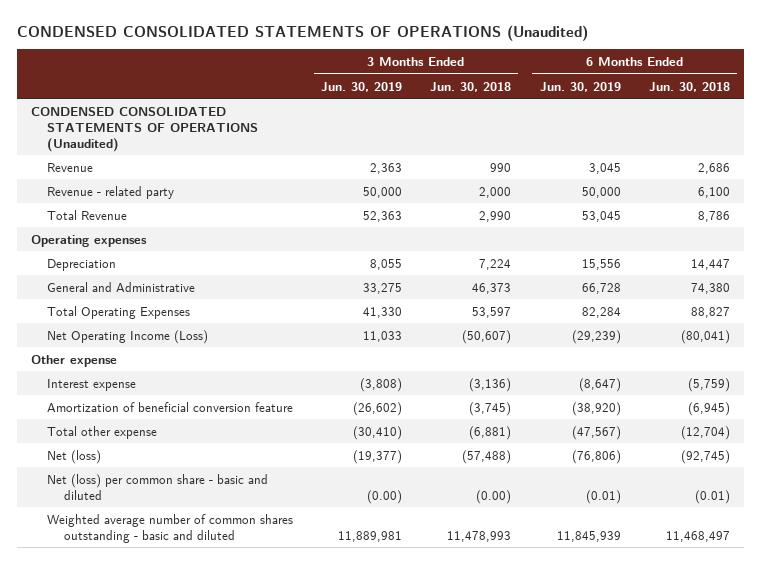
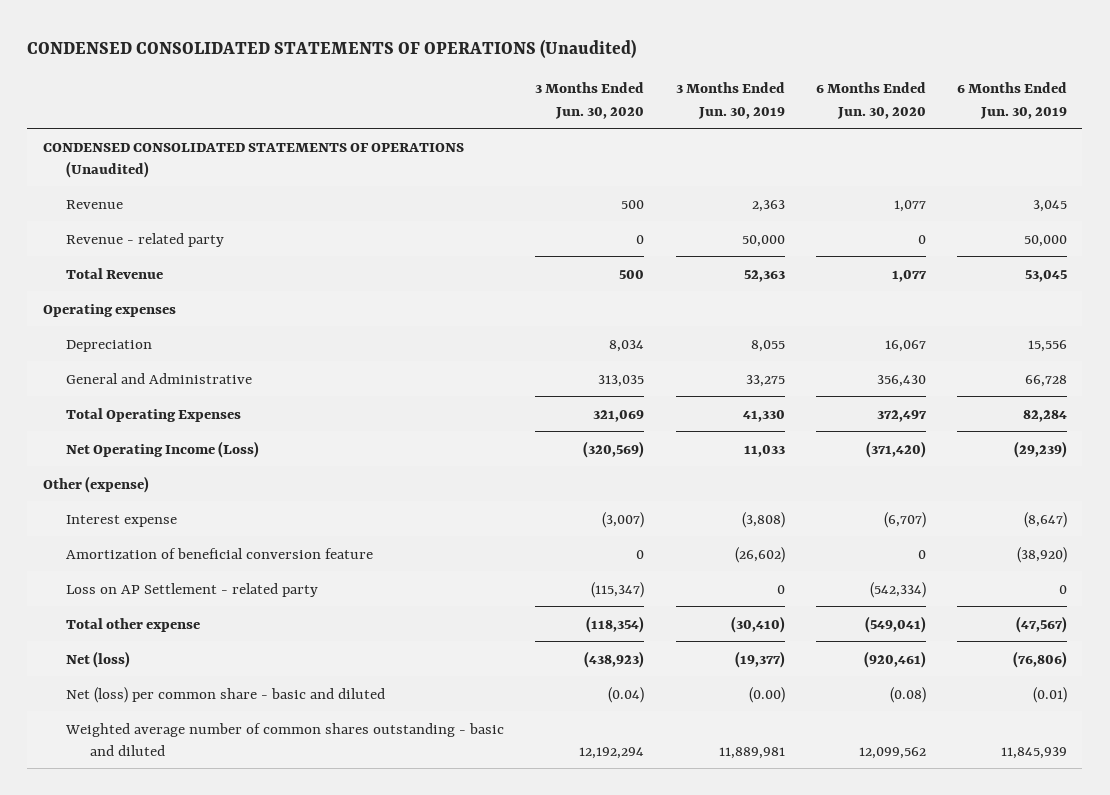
[430,81,512,92] Jun. 30, 2018 -> none
[648,81,730,92] Jun. 30, 2018 -> none
none -> [535,82,645,119] 3 Months Ended Jun. 30, 2020
none -> [815,82,926,119] 6 Months Ended Jun. 30, 2020
[30,354,117,367] Other expense -> [42,475,149,493] Other (expense)
none -> [66,582,319,597] Loss on AP Settlement - related party

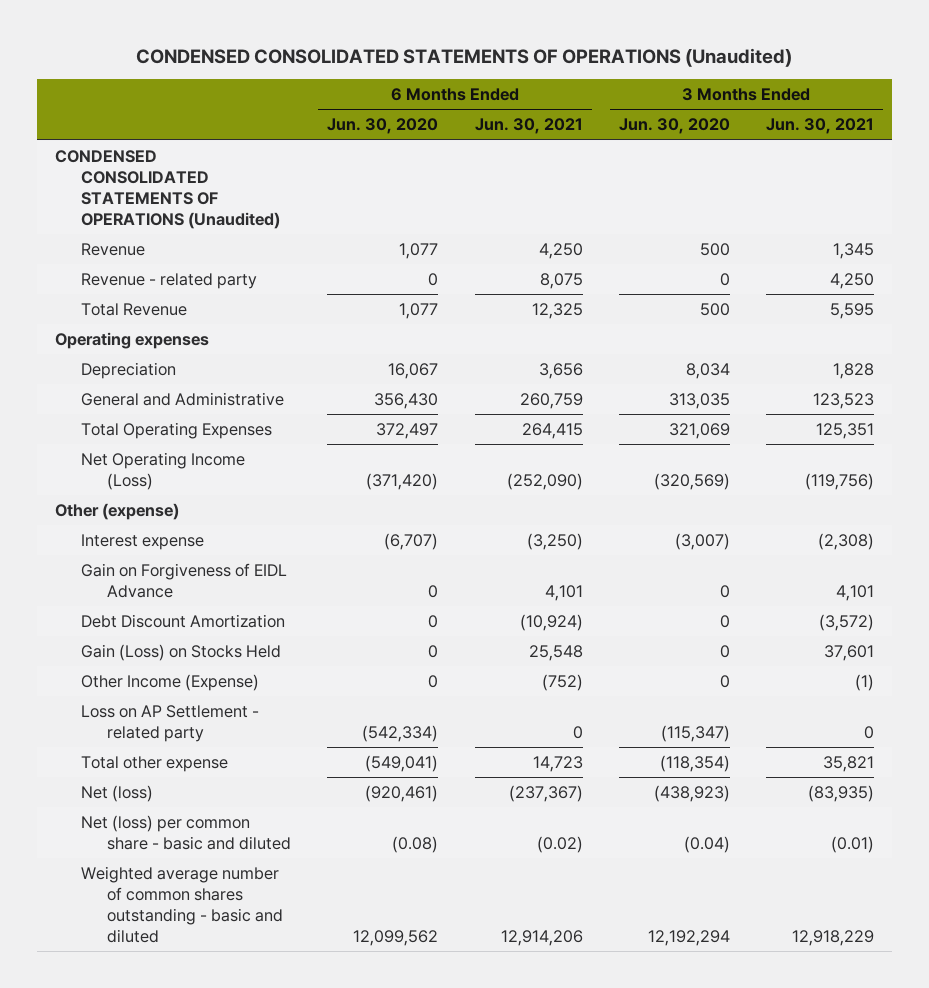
[675,82,785,119] 3 Months Ended Jun. 30, 2019 -> none
[956,82,1067,119] 6 Months Ended Jun. 30, 2019 -> none
none -> [474,118,583,135] Jun. 30, 2021
none -> [765,118,874,135] Jun. 30, 2021
[66,547,374,559] Amortization of beneficial conversion feature -> none
none -> [81,562,288,598] Gain on Forgiveness of EIDL Advance
none -> [81,613,286,628] Debt Discount Amortization
none -> [81,643,282,661] Gain (Loss) on Stocks Held
none -> [81,673,260,691] Other Income (Expense)

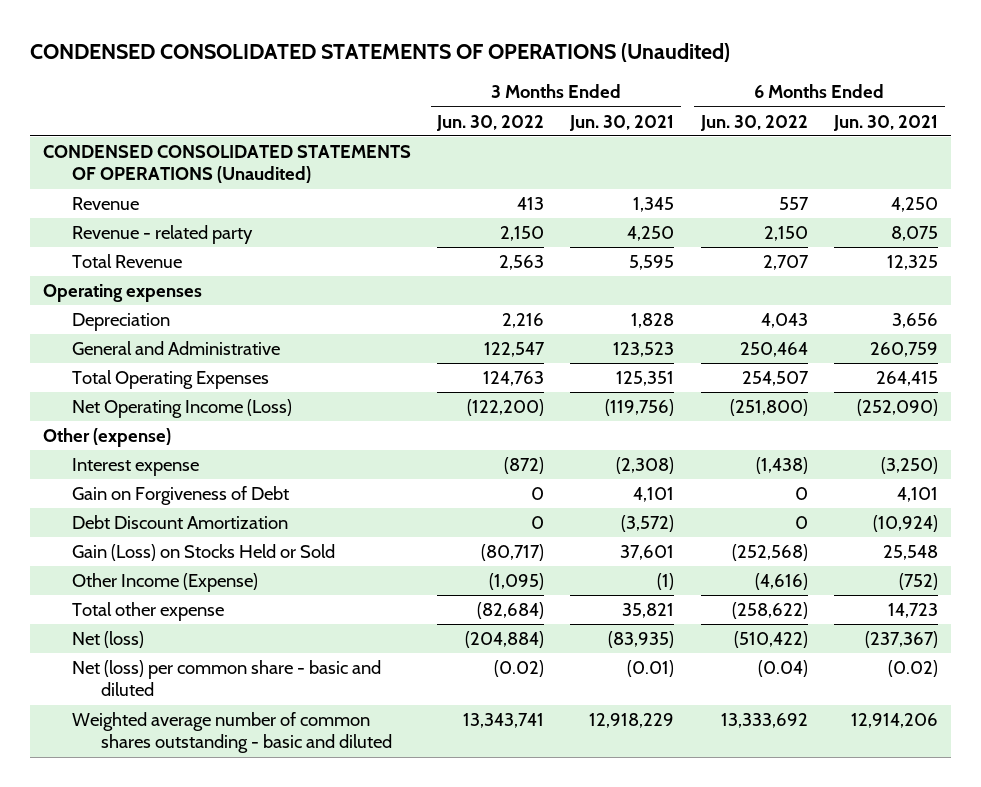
[327,118,439,135] Jun. 30, 2020 -> none
[618,118,730,135] Jun. 30, 2020 -> none
none -> [436,114,545,131] Jun. 30, 2022
none -> [699,114,808,131] Jun. 30, 2022
[81,562,288,598] Gain on Forgiveness of EIDL Advance -> [71,486,289,506] Gain on Forgiveness of Debt
[81,643,282,661] Gain (Loss) on Stocks Held -> [71,544,335,562] Gain (Loss) on Stocks Held or Sold
[81,704,260,742] Loss on AP Settlement - related party -> none

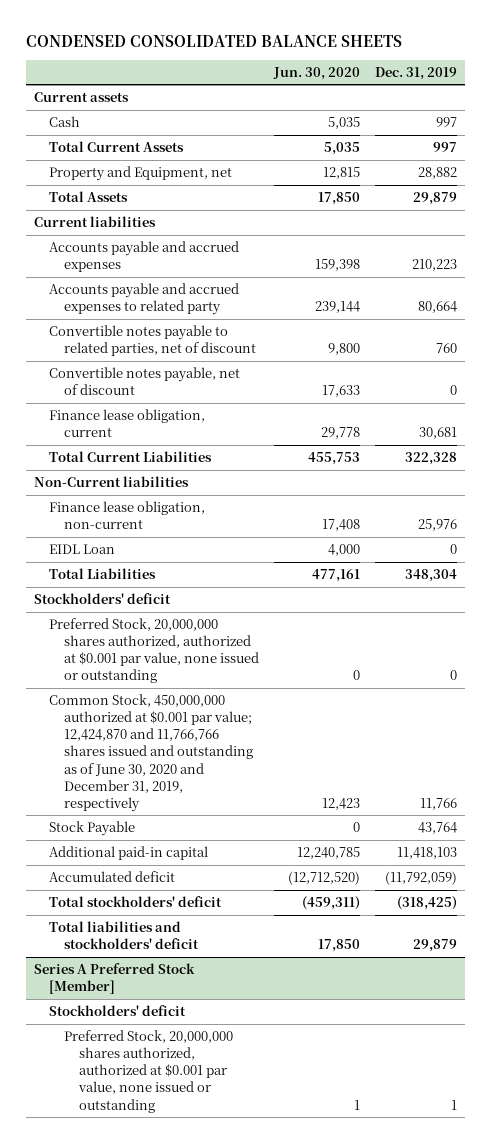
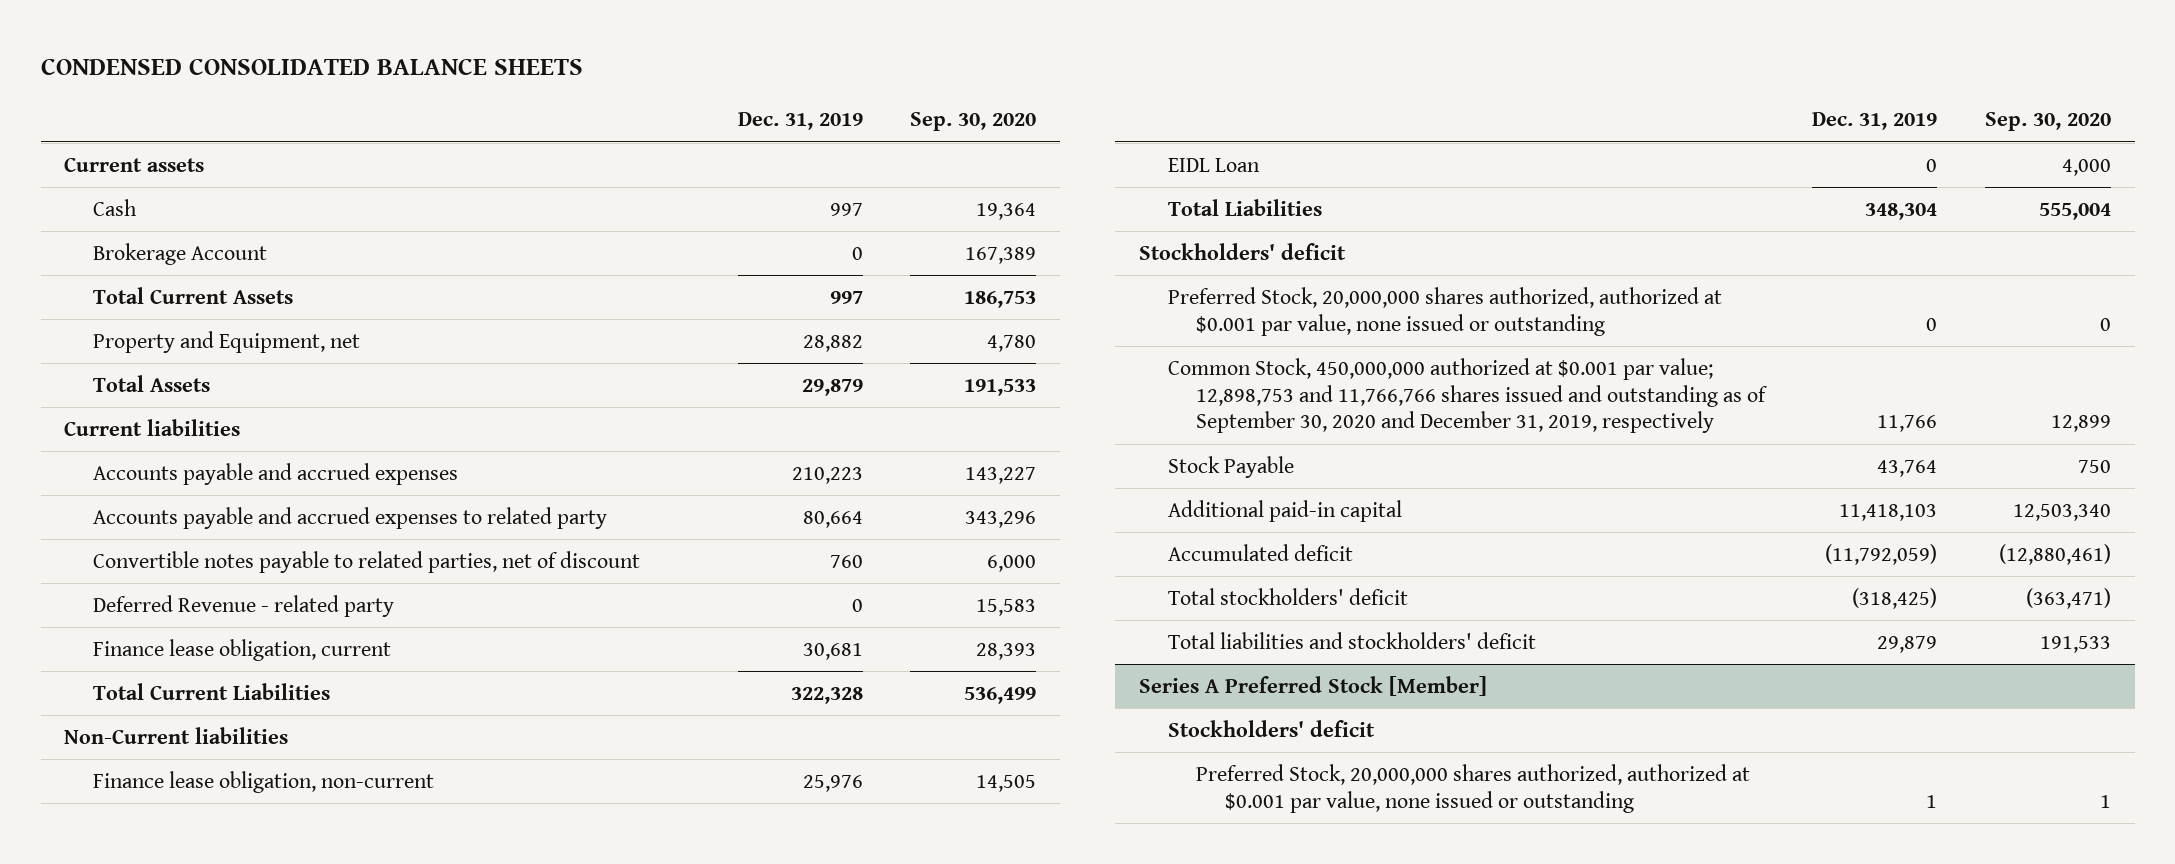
[273,66,361,80] Jun. 30, 2020 -> none
none -> [910,112,1037,132] Sep. 30, 2020
none -> [92,243,267,266] Brokerage Account
[48,367,240,396] Convertible notes payable, net of discount -> none
none -> [92,595,394,618] Deferred Revenue - related party
[48,694,253,812] Common Stock, 450,000,000 authorized at $0.001 par value; 12,424,870 and 11,766,766 shares issued and outstanding as of June 30, 2020 and December 31, 2019, respectively -> [1167,358,1769,434] Common Stock, 450,000,000 authorized at $0.001 par value; 12,898,753 and 11,766,766 shares issued and outstanding as of September 30, 2020 and December 31, 2019, respectively

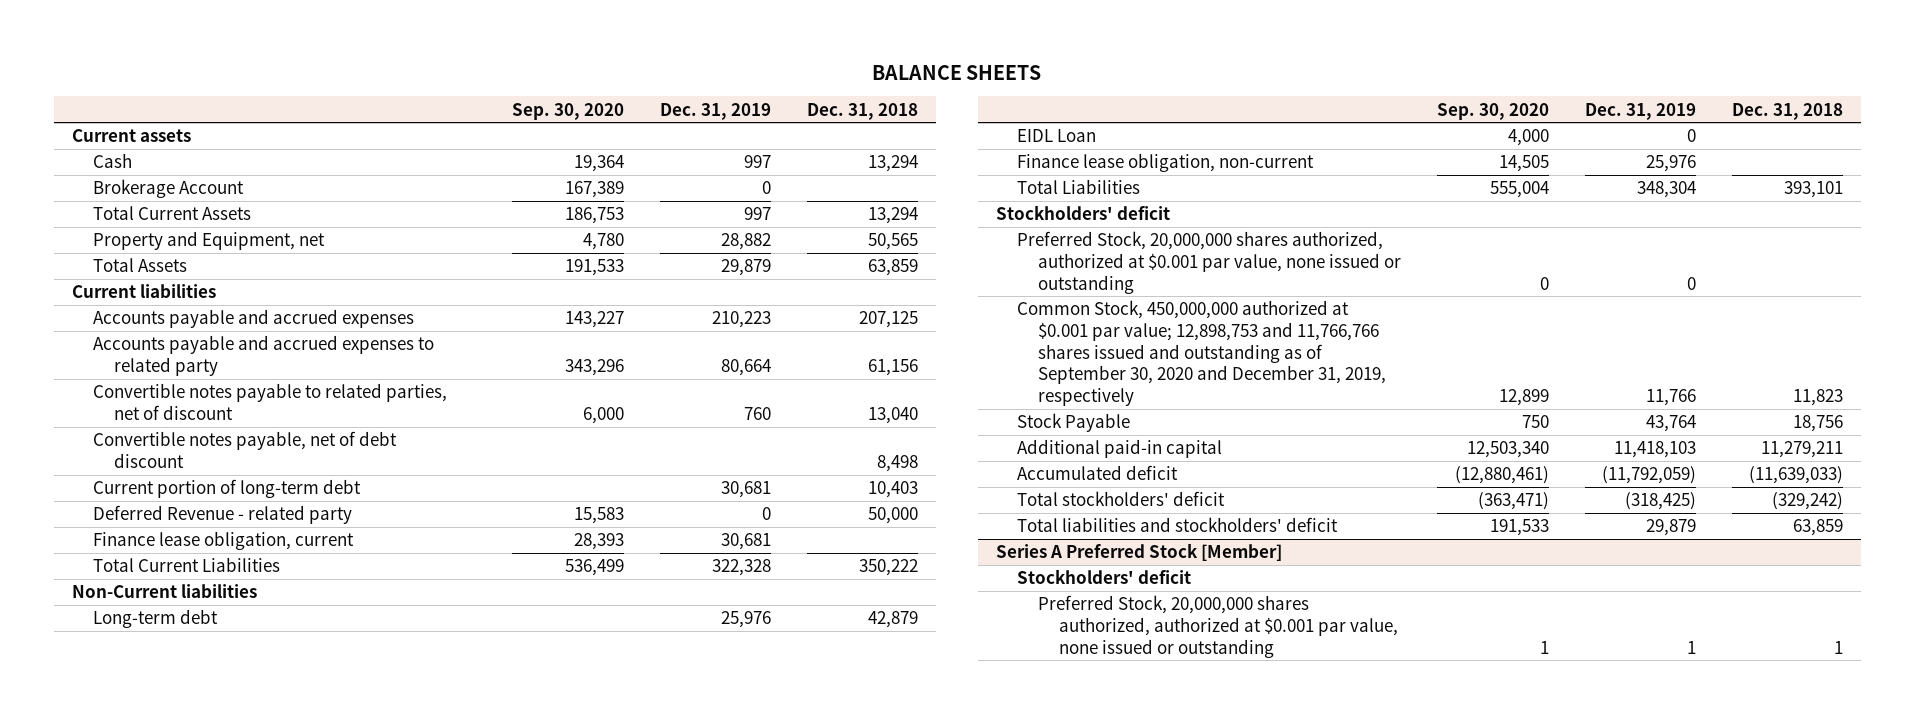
[40,58,583,76] CONDENSED CONSOLIDATED BALANCE SHEETS -> [872,64,1042,80] BALANCE SHEETS
none -> [807,102,919,120] Dec. 31, 2018
none -> [92,431,397,468] Convertible notes payable, net of debt discount
none -> [92,479,361,499] Current portion of long-term debt
none -> [92,609,218,629] Long-term debt
[92,771,434,794] Finance lease obligation, non-current -> [1016,153,1314,173] Finance lease obligation, non-current

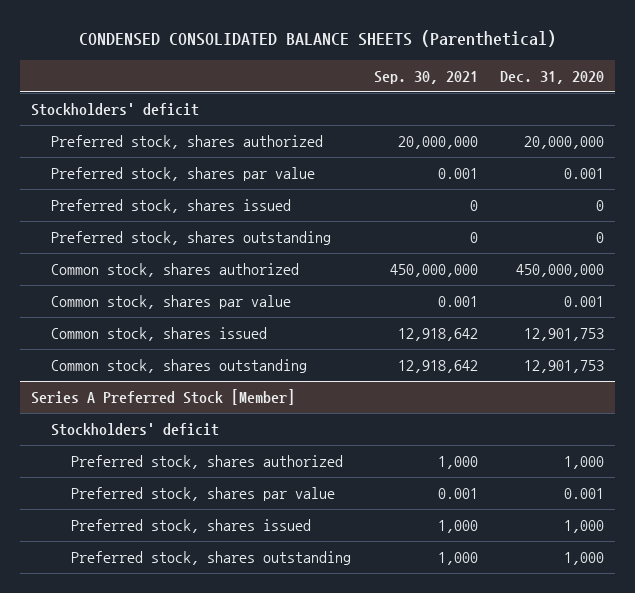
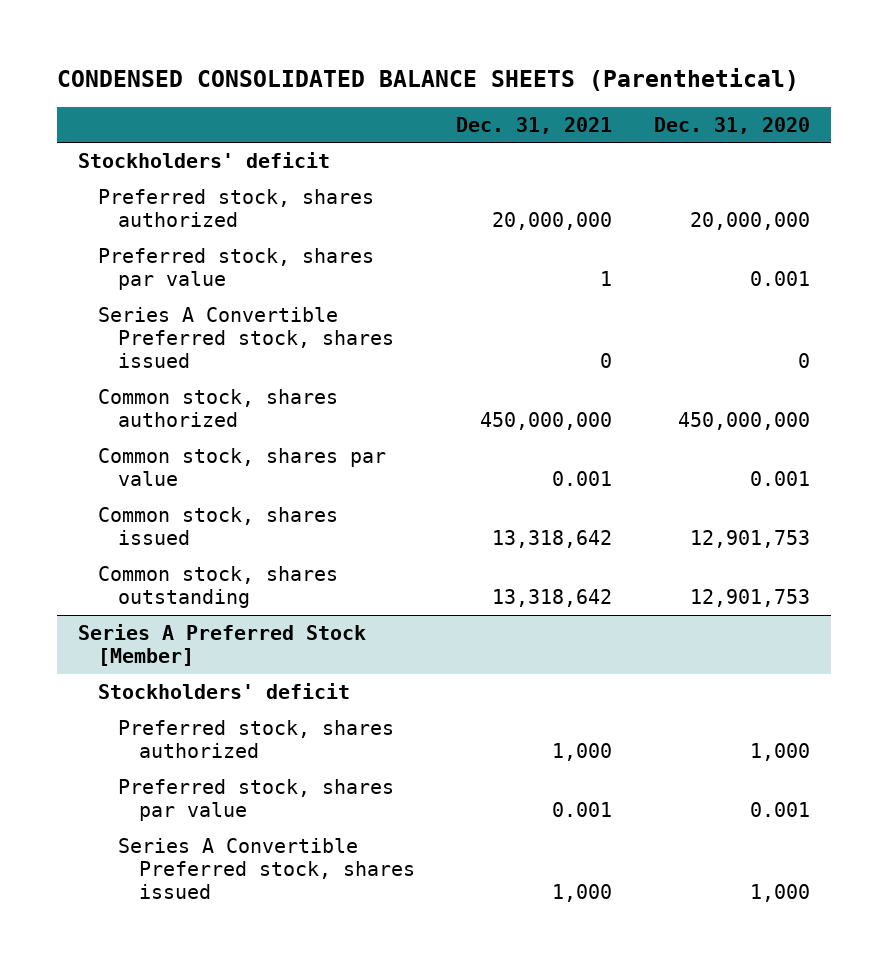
[373,70,478,84] Sep. 30, 2021 -> none
none -> [456,116,613,134] Dec. 31, 2021
[50,230,331,245] Preferred stock, shares outstanding -> none
[50,198,291,213] Preferred stock, shares issued -> [97,307,395,369] Series A Convertible Preferred stock, shares issued
[70,550,351,565] Preferred stock, shares outstanding -> none
[70,518,311,533] Preferred stock, shares issued -> [118,838,415,900] Series A Convertible Preferred stock, shares issued

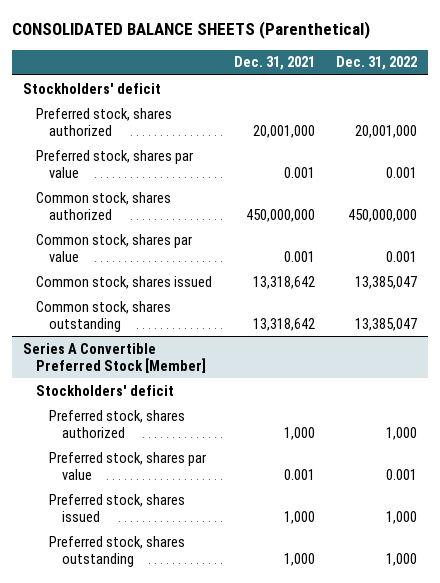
[56,68,799,92] CONDENSED CONSOLIDATED BALANCE SHEETS (Parenthetical) -> [12,21,371,40] CONSOLIDATED BALANCE SHEETS (Parenthetical)
[654,116,811,134] Dec. 31, 2020 -> none
none -> [336,56,418,71] Dec. 31, 2022
[97,307,395,369] Series A Convertible Preferred stock, shares issued -> none
[492,212,613,231] 20,000,000 -> [252,125,315,139] 20,001,000
[600,271,613,287] 1 -> [283,167,315,179] 0.001
[77,624,366,667] Series A Preferred Stock [Member] -> [23,342,207,374] Series A Convertible Preferred Stock [Member]
[118,838,415,900] Series A Convertible Preferred stock, shares issued -> [48,493,185,523] Preferred stock, shares issued
none -> [48,535,185,568] Preferred stock, shares outstanding

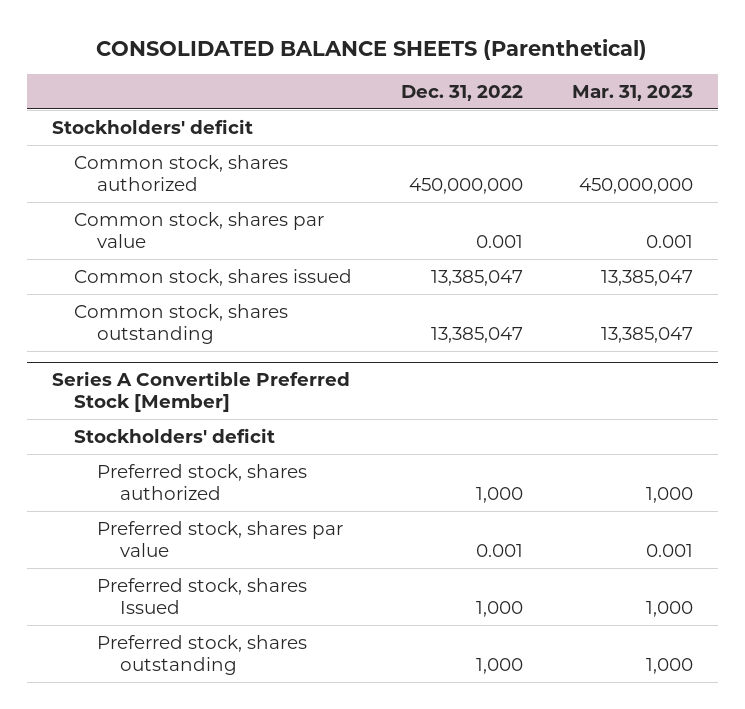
[233,56,315,71] Dec. 31, 2021 -> none
none -> [572,84,694,101] Mar. 31, 2023
[36,107,173,137] Preferred stock, shares authorized -> none
[36,149,194,179] Preferred stock, shares par value -> none
[48,493,185,523] Preferred stock, shares issued -> [96,577,307,615] Preferred stock, shares Issued

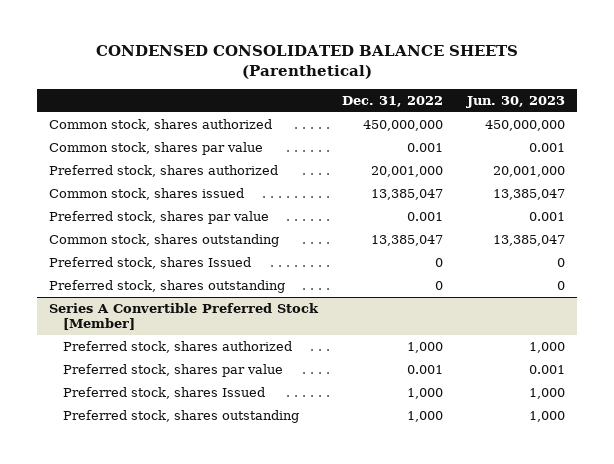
[96,38,648,60] CONSOLIDATED BALANCE SHEETS (Parenthetical) -> [96,45,519,79] CONDENSED CONSOLIDATED BALANCE SHEETS (Parenthetical)
[572,84,694,101] Mar. 31, 2023 -> none
none -> [466,95,566,108] Jun. 30, 2023
[51,118,253,134] Stockholders' deficit -> none
none -> [49,165,279,178] Preferred stock, shares authorized
none -> [49,211,270,225] Preferred stock, shares par value
none -> [49,257,252,270] Preferred stock, shares Issued
none -> [49,280,286,294] Preferred stock, shares outstanding
[74,427,276,443] Stockholders' deficit -> none

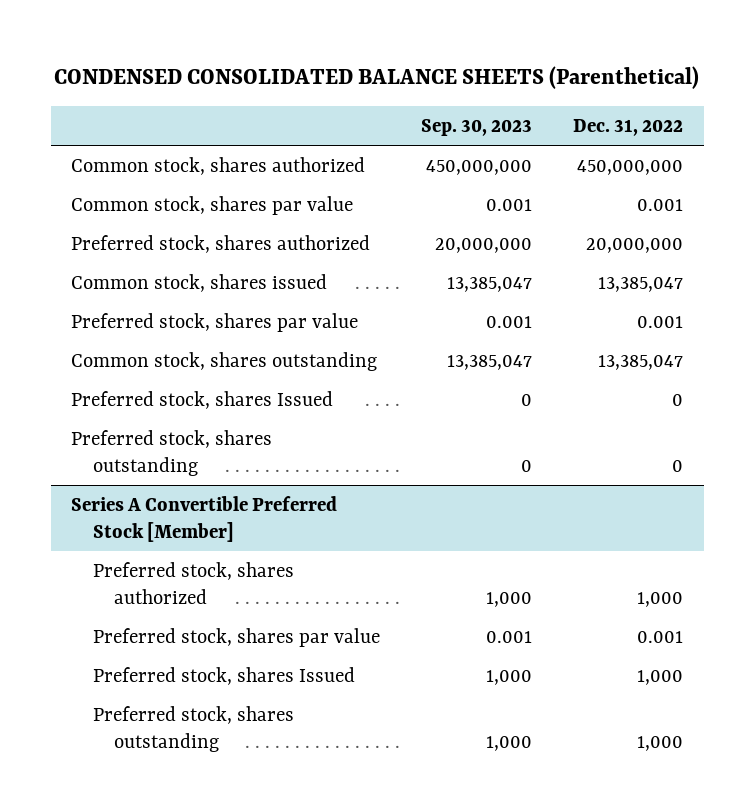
[466,95,566,108] Jun. 30, 2023 -> none
none -> [421,118,533,136] Sep. 30, 2023
[371,166,444,178] 20,001,000 -> [586,237,684,253] 20,000,000

